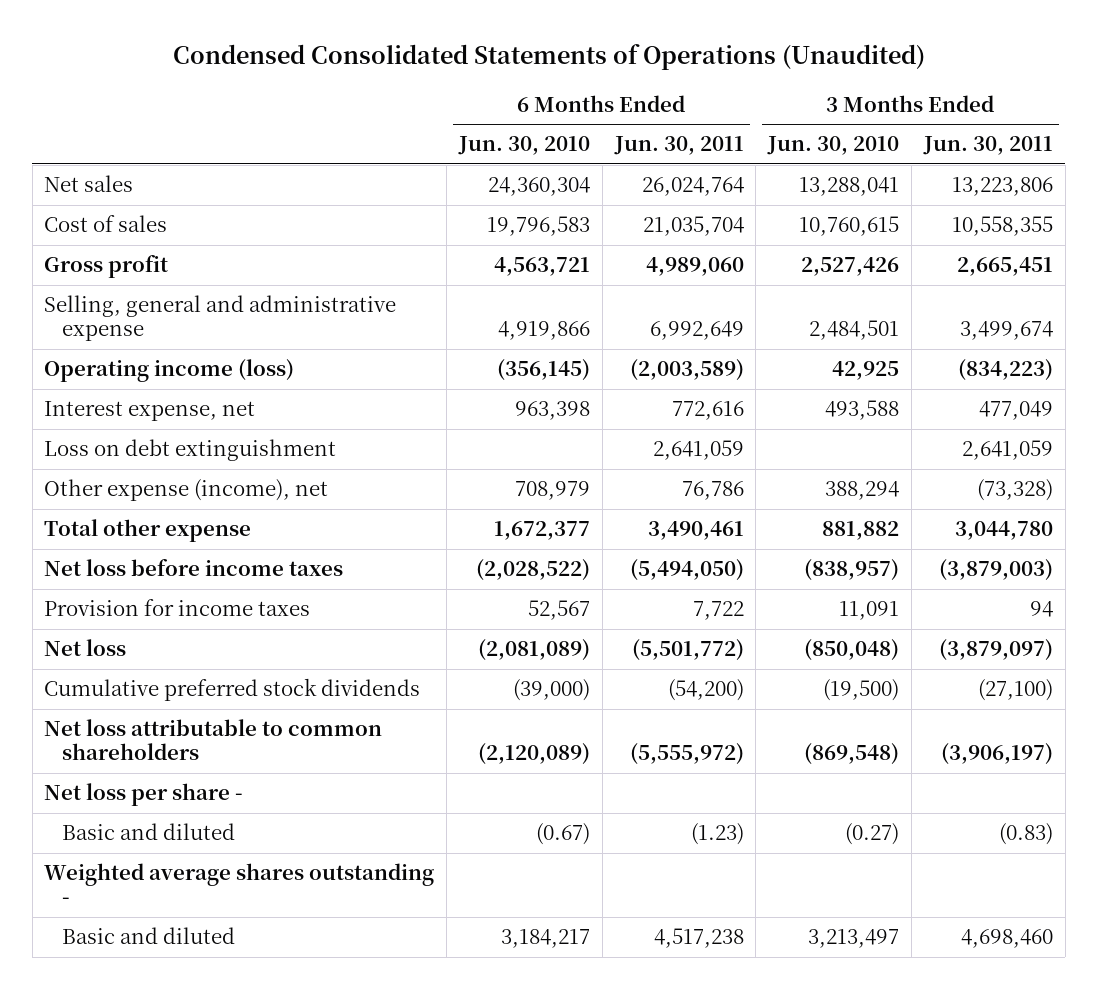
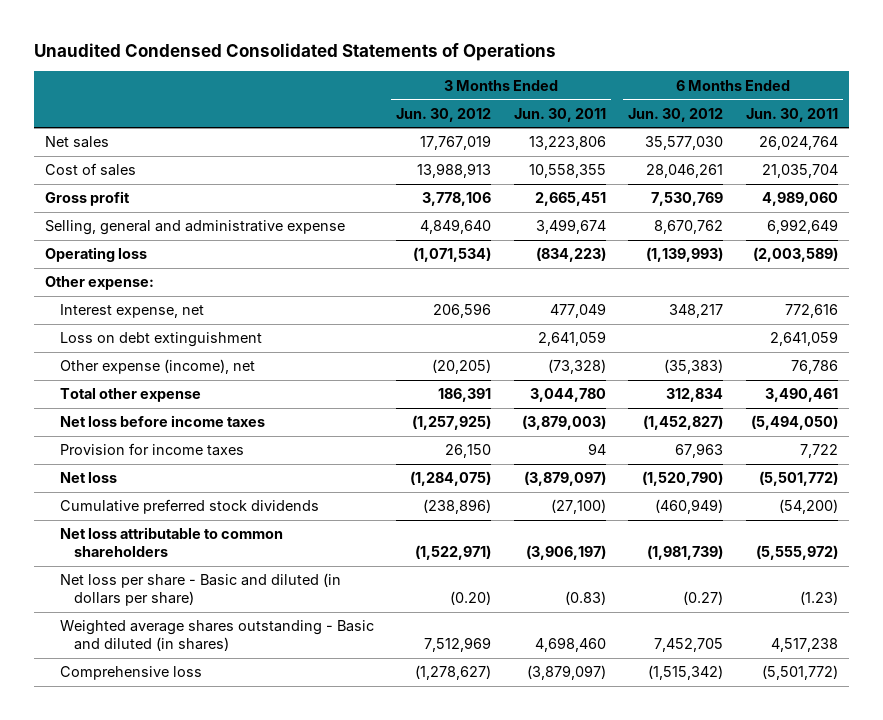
[172,43,925,70] Condensed Consolidated Statements of Operations (Unaudited) -> [34,42,557,61] Unaudited Condensed Consolidated Statements of Operations
[457,136,590,156] Jun. 30, 2010 -> none
[767,136,900,156] Jun. 30, 2010 -> none
none -> [396,107,492,122] Jun. 30, 2012
none -> [628,107,724,122] Jun. 30, 2012
[44,359,295,383] Operating income (loss) -> [45,247,148,263] Operating loss
none -> [45,276,155,291] Other expense:
[44,783,244,807] Net loss per share - -> none
[44,863,435,905] Weighted average shares outstanding - -> none
[62,823,236,841] Basic and diluted -> [59,573,341,607] Net loss per share - Basic and diluted (in dollars per share)
[62,927,236,945] Basic and diluted -> [59,620,374,652] Weighted average shares outstanding - Basic and diluted (in shares)
none -> [59,666,202,681] Comprehensive loss

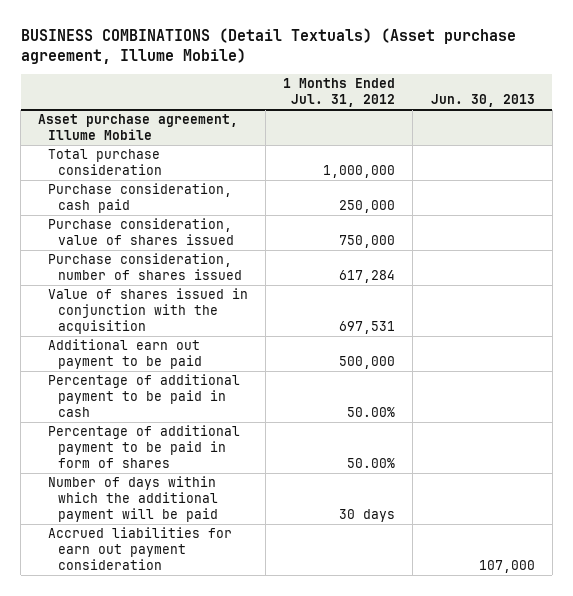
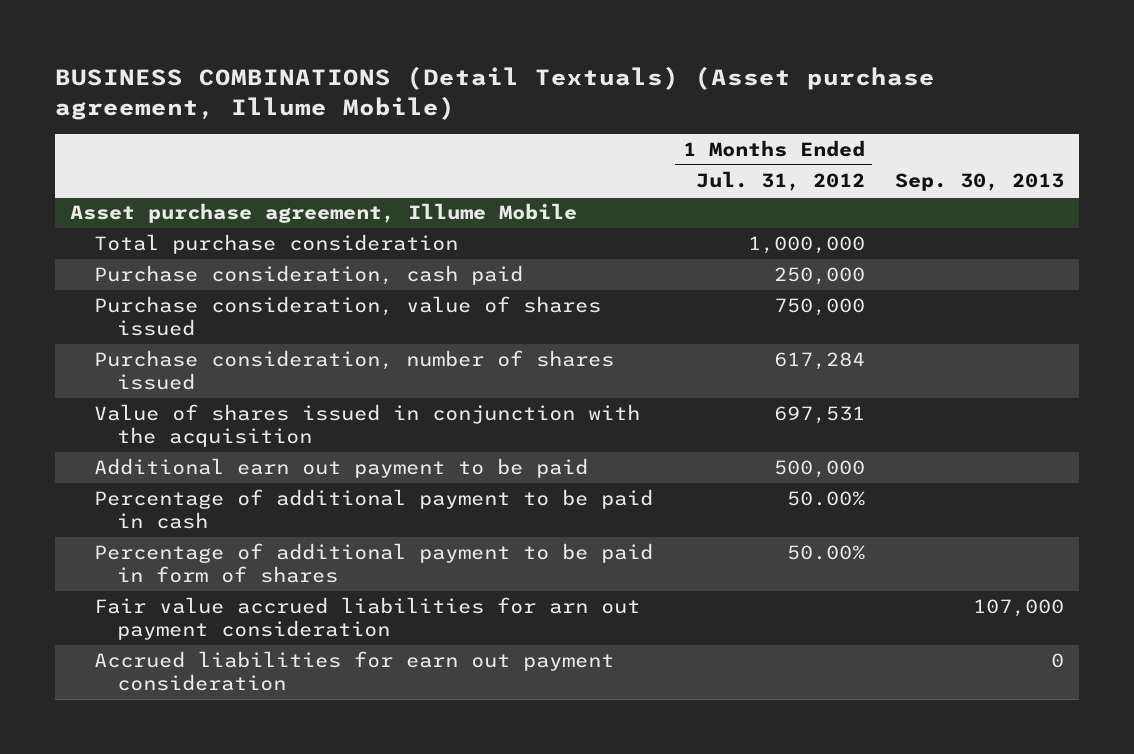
[430,93,535,107] Jun. 30, 2013 -> none
none -> [894,173,1064,192] Sep. 30, 2013
[48,476,218,523] Number of days within which the additional payment will be paid -> none
none -> [93,597,640,641] Fair value accrued liabilities for arn out payment consideration

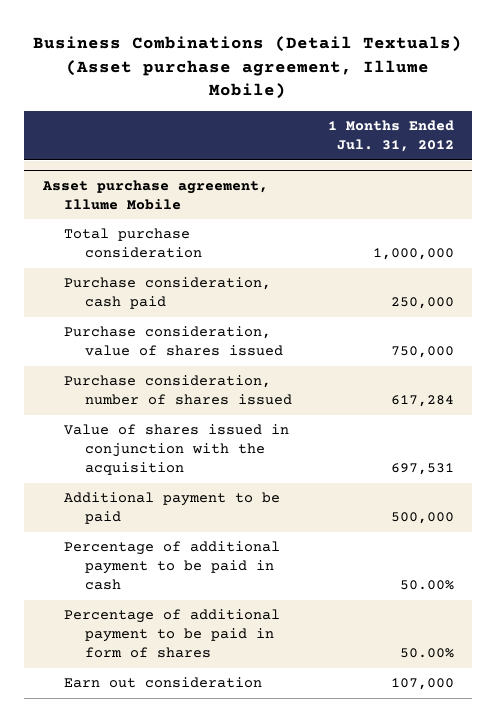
[55,65,936,120] BUSINESS COMBINATIONS (Detail Textuals) (Asset purchase agreement, Illume Mobile) -> [33,36,463,100] Business Combinations (Detail Textuals) (Asset purchase agreement, Illume Mobile)
[894,173,1064,192] Sep. 30, 2013 -> none
[93,458,588,479] Additional earn out payment to be paid -> [63,492,280,525] Additional payment to be paid
[93,597,640,641] Fair value accrued liabilities for arn out payment consideration -> none
[93,651,614,692] Accrued liabilities for earn out payment consideration -> none
none -> [63,677,262,689] Earn out consideration

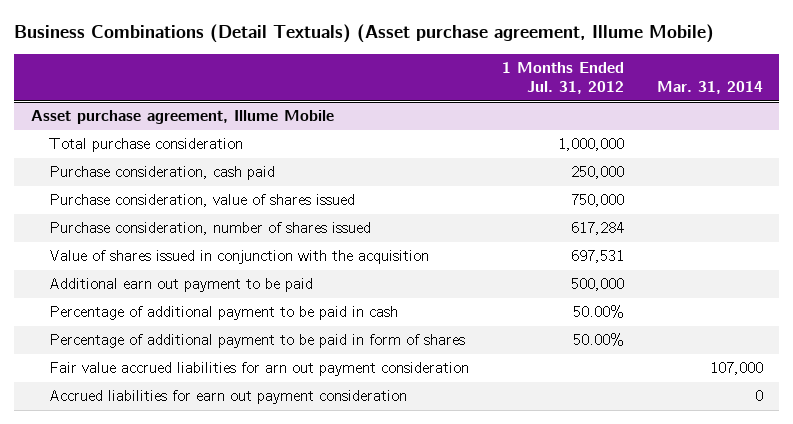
none -> [656,81,763,95] Mar. 31, 2014
[63,492,280,525] Additional payment to be paid -> [49,278,314,293] Additional earn out payment to be paid
[63,677,262,689] Earn out consideration -> none
none -> [49,362,470,377] Fair value accrued liabilities for arn out payment consideration
none -> [49,390,408,405] Accrued liabilities for earn out payment consideration

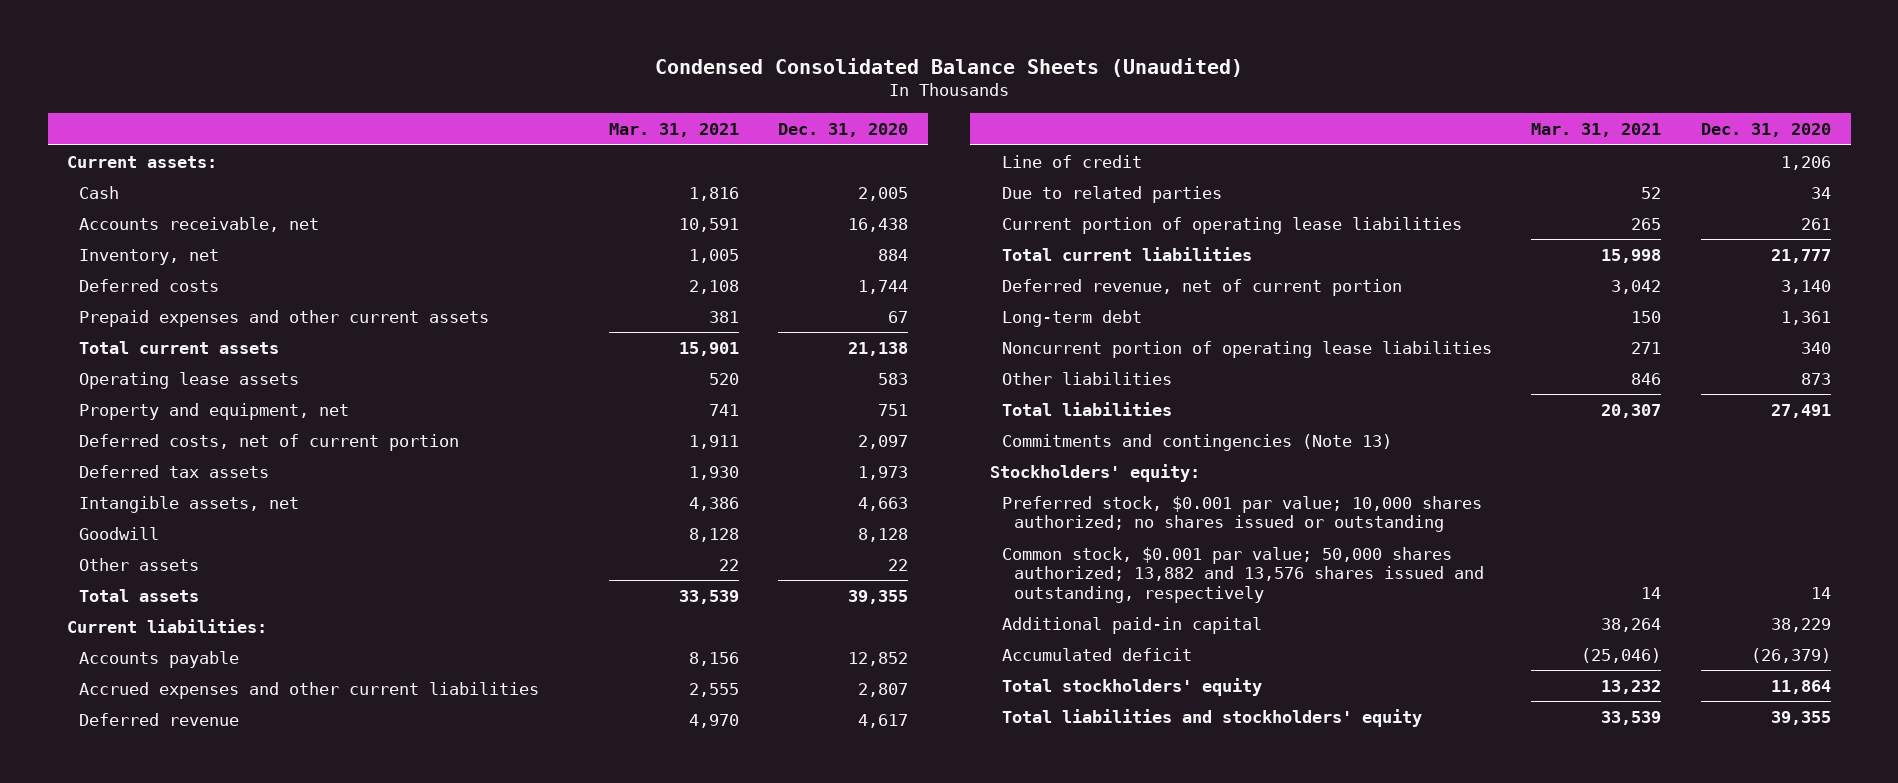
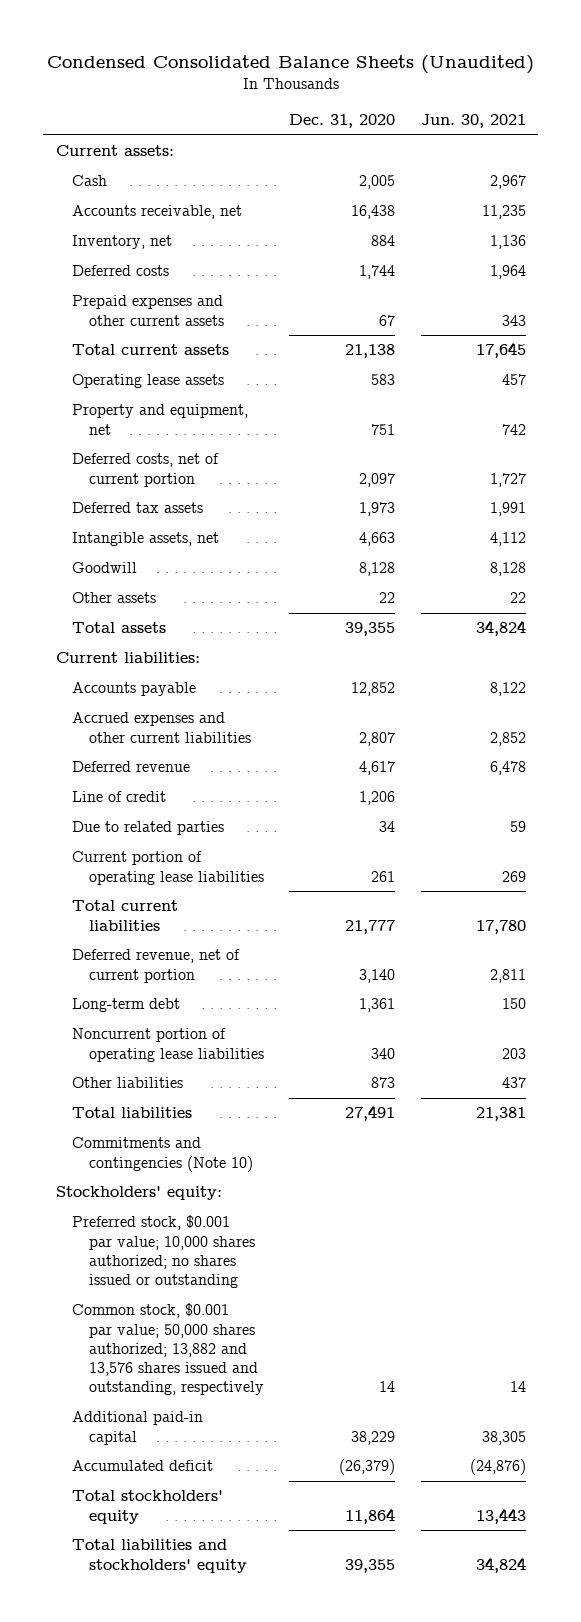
[608,122,739,137] Mar. 31, 2021 -> none
none -> [420,114,526,129] Jun. 30, 2021
[1001,433,1392,451] Commitments and contingencies (Note 13) -> [72,1137,254,1172] Commitments and contingencies (Note 10)

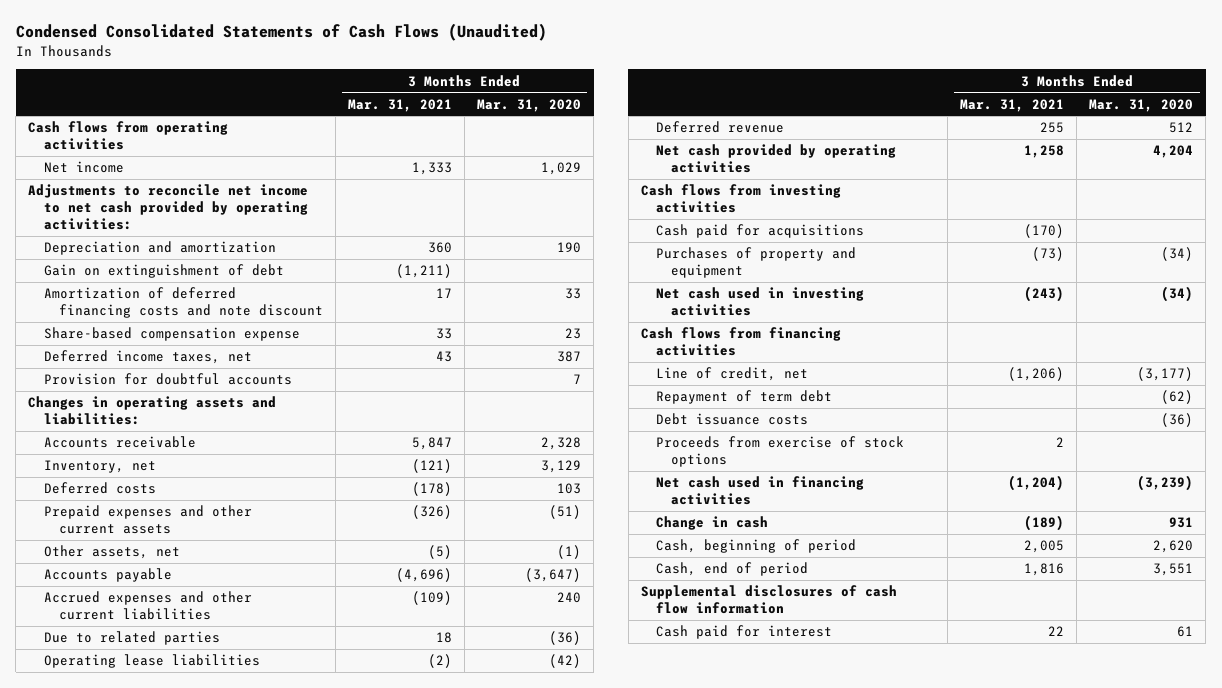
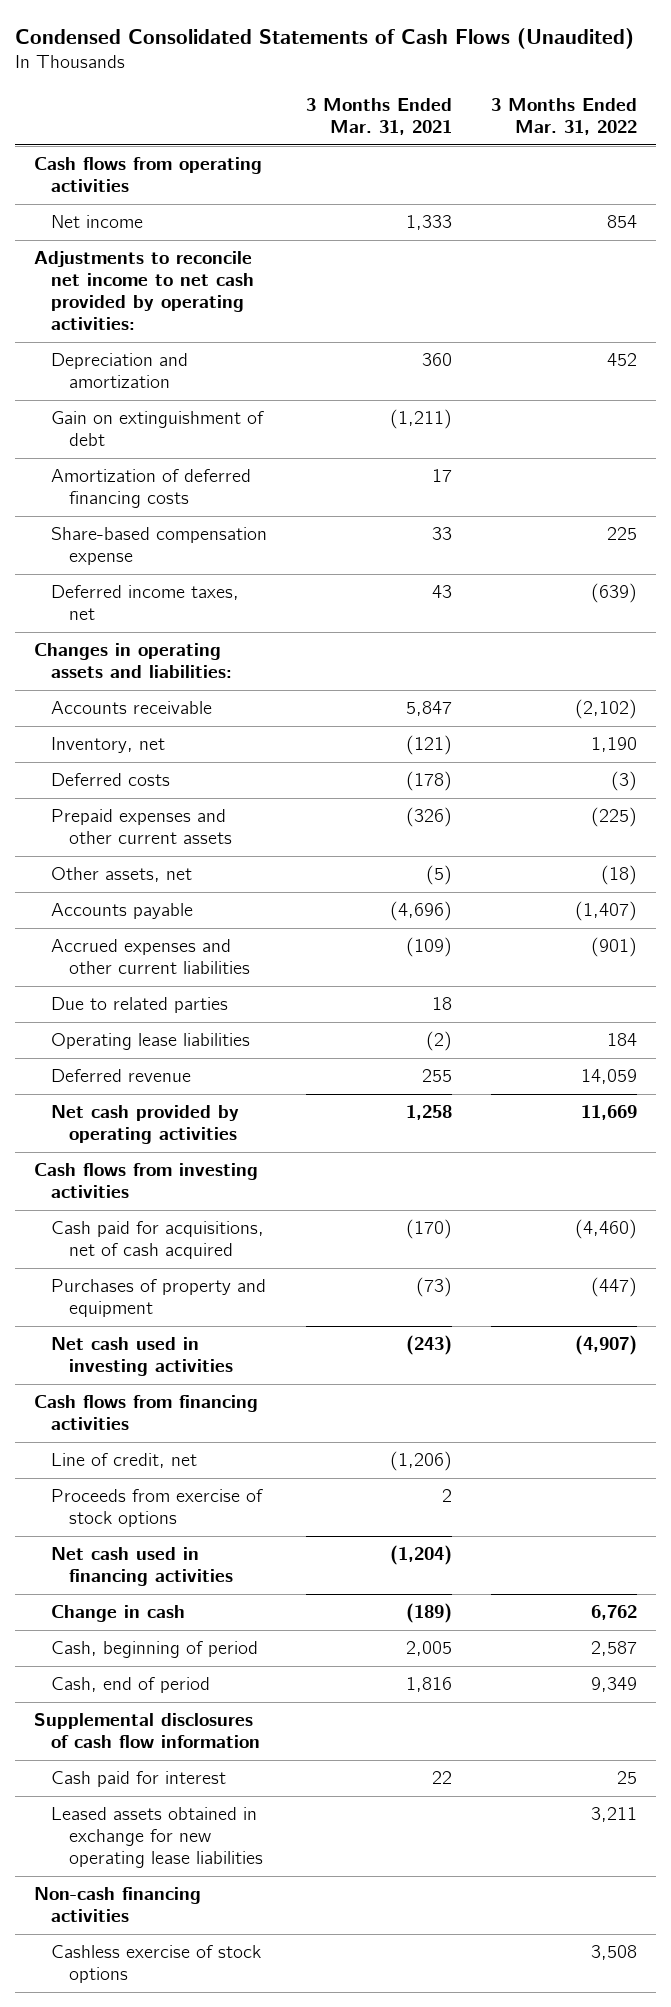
[477,98,582,112] Mar. 31, 2020 -> none
none -> [490,98,637,136] 3 Months Ended Mar. 31, 2022
[43,287,323,319] Amortization of deferred financing costs and note discount -> [51,469,252,509] Amortization of deferred financing costs
[43,373,292,386] Provision for doubtful accounts -> none
[655,224,864,239] Cash paid for acquisitions -> [51,1221,265,1260] Cash paid for acquisitions, net of cash acquired
[655,390,832,405] Repayment of term debt -> none
[655,413,808,426] Debt issuance costs -> none
none -> [51,1807,263,1869] Leased assets obtained in exchange for new operating lease liabilities
none -> [34,1887,202,1923] Non-cash financing activities
none -> [51,1945,262,1984] Cashless exercise of stock options

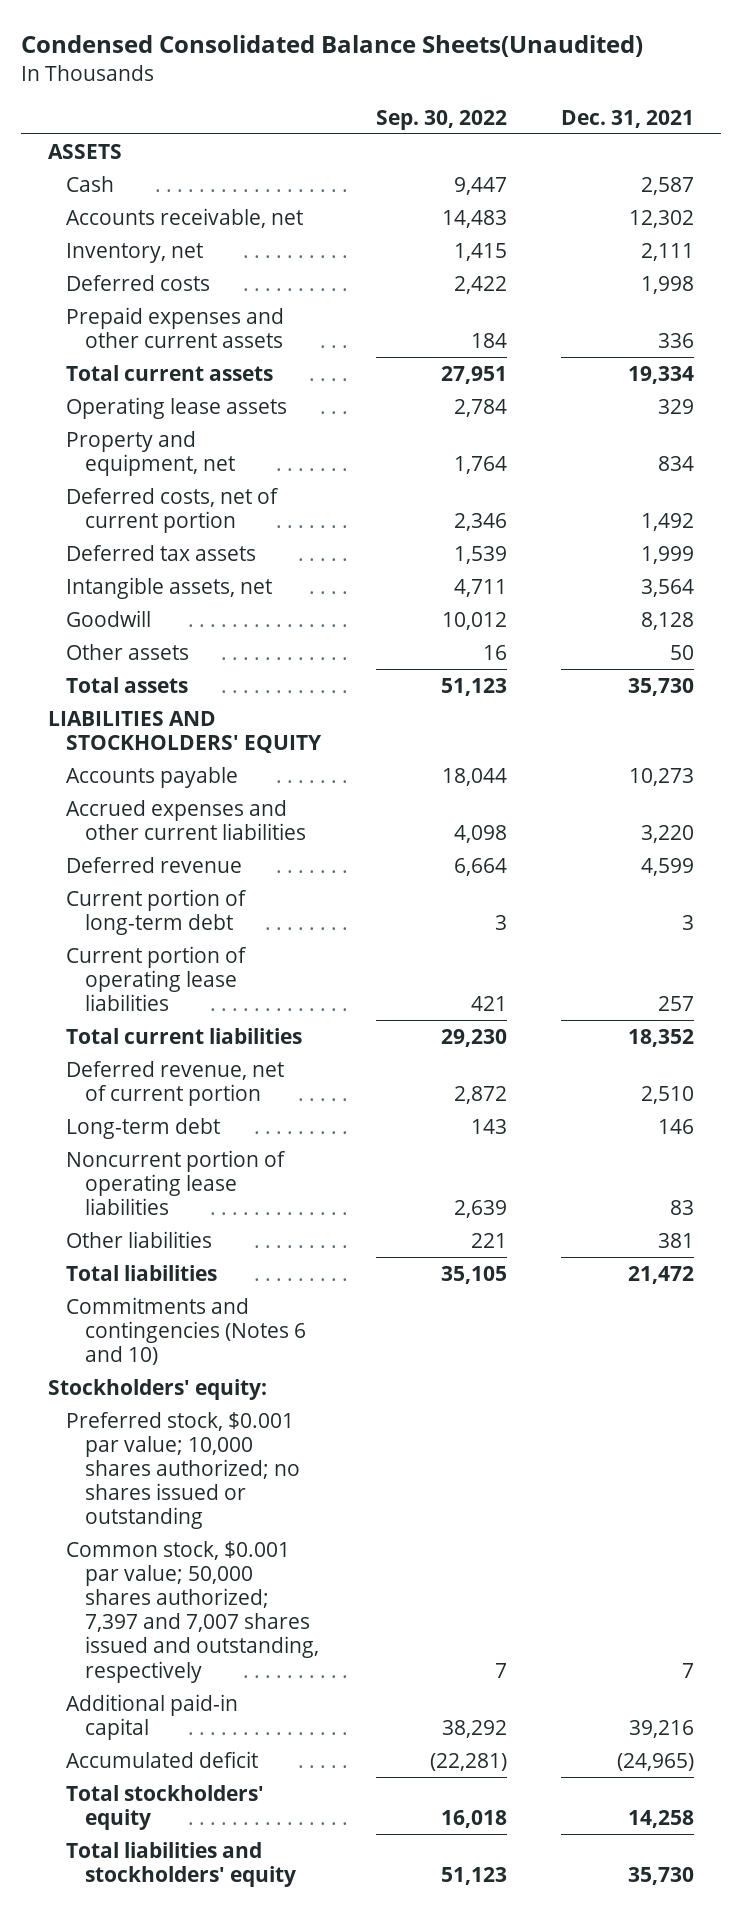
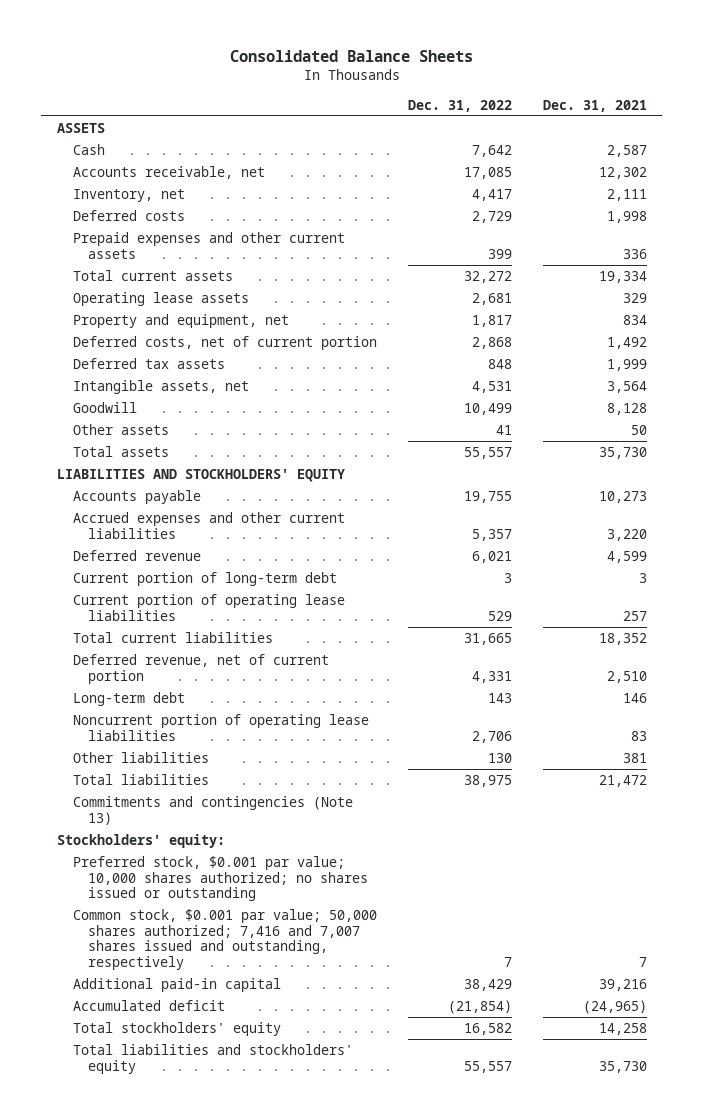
[21,34,644,57] Condensed Consolidated Balance Sheets(Unaudited) -> [229,50,473,63] Consolidated Balance Sheets
[375,109,507,130] Sep. 30, 2022 -> none
none -> [407,99,512,112] Dec. 31, 2022
[66,1296,306,1365] Commitments and contingencies (Notes 6 and 10) -> [72,795,353,825] Commitments and contingencies (Note 13)
[66,1540,319,1683] Common stock, $0.001 par value; 50,000 shares authorized; 7,397 and 7,007 shares issued and outstanding, respectively -> [72,908,377,971] Common stock, $0.001 par value; 50,000 shares authorized; 7,416 and 7,007 shares issued and outstanding, respectively

